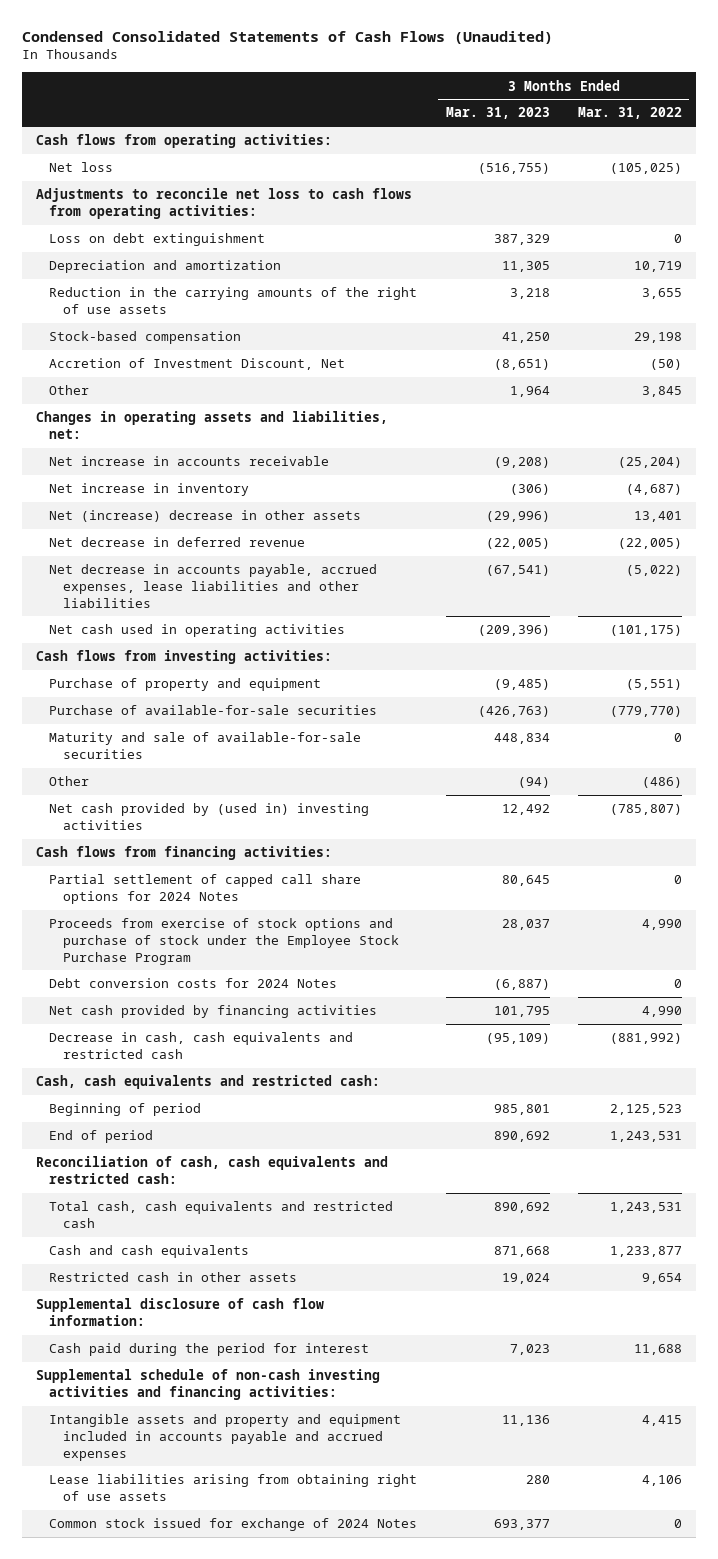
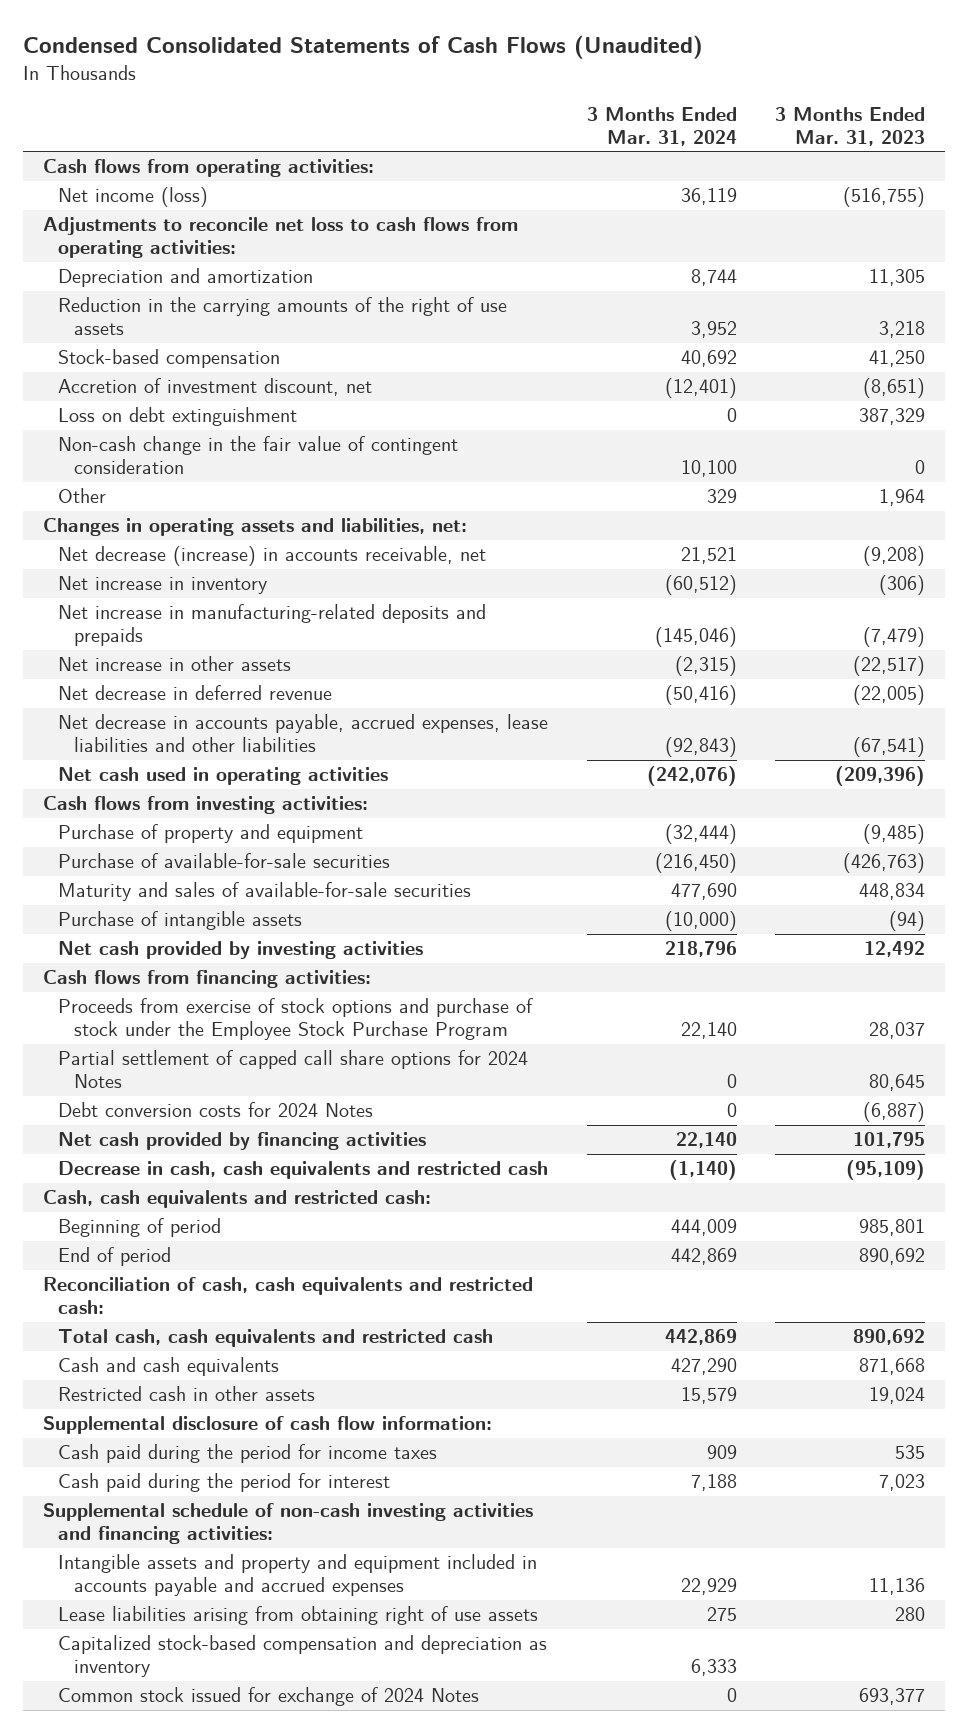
[577,107,682,120] Mar. 31, 2022 -> none
none -> [586,106,737,146] 3 Months Ended Mar. 31, 2024
[49,162,114,173] Net loss -> [58,187,209,208] Net income (loss)
[49,358,346,371] Accretion of Investment Discount, Net -> [58,378,373,397] Accretion of investment discount, net
[49,233,266,247] Loss on debt extinguishment -> [58,407,298,427] Loss on debt extinguishment
none -> [58,436,459,475] Non-cash change in the fair value of contingent consideration
[49,456,330,467] Net increase in accounts receivable -> [58,546,487,567] Net decrease (increase) in accounts receivable, net
none -> [58,604,487,647] Net increase in manufacturing-related deposits and prepaids
[49,510,362,523] Net (increase) decrease in other assets -> [58,656,292,672] Net increase in other assets
[485,511,550,523] (29,996) -> [853,656,926,677] (22,517)
[49,776,90,787] Other -> none
[49,732,362,759] Maturity and sale of available-for-sale securities -> [58,882,472,902] Maturity and sales of available-for-sale securities
none -> [58,911,303,931] Purchase of intangible assets
[49,803,370,830] Net cash provided by (used in) investing activities -> [58,941,424,960] Net cash provided by investing activities
[49,874,362,904] Partial settlement of capped call share options for 2024 Notes -> [58,1050,529,1089] Partial settlement of capped call share options for 2024 Notes
none -> [58,1444,438,1464] Cash paid during the period for income taxes
none -> [58,1635,548,1678] Capitalized stock-based compensation and depreciation as inventory

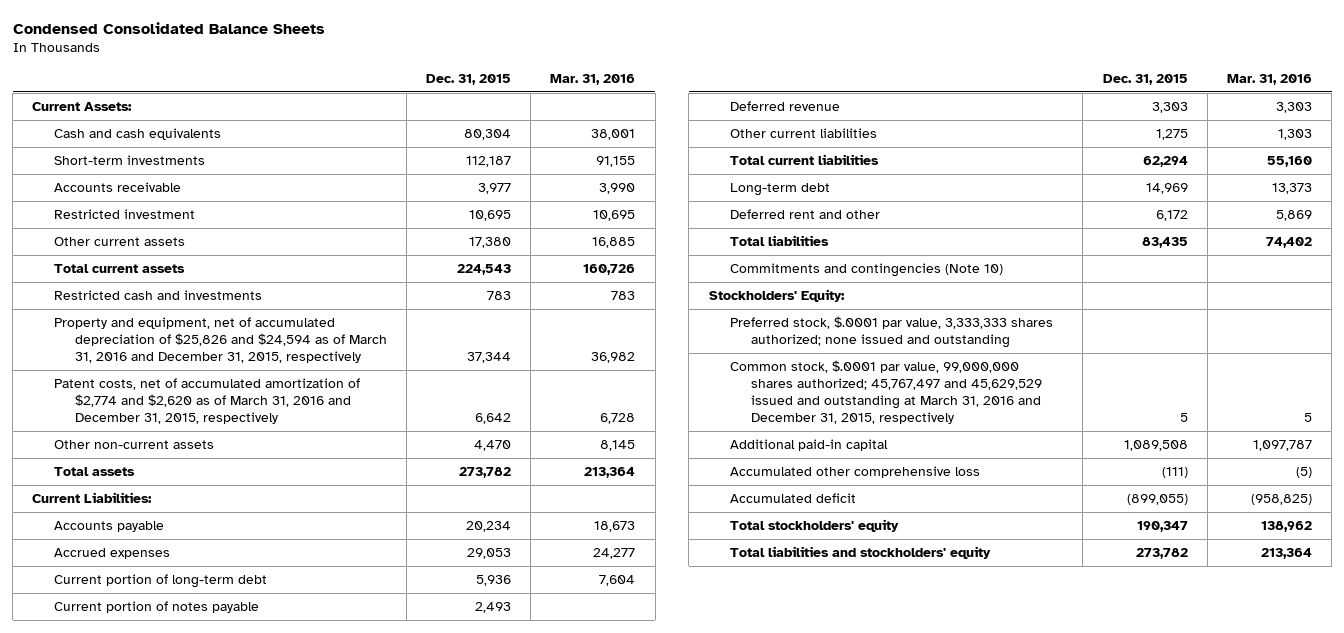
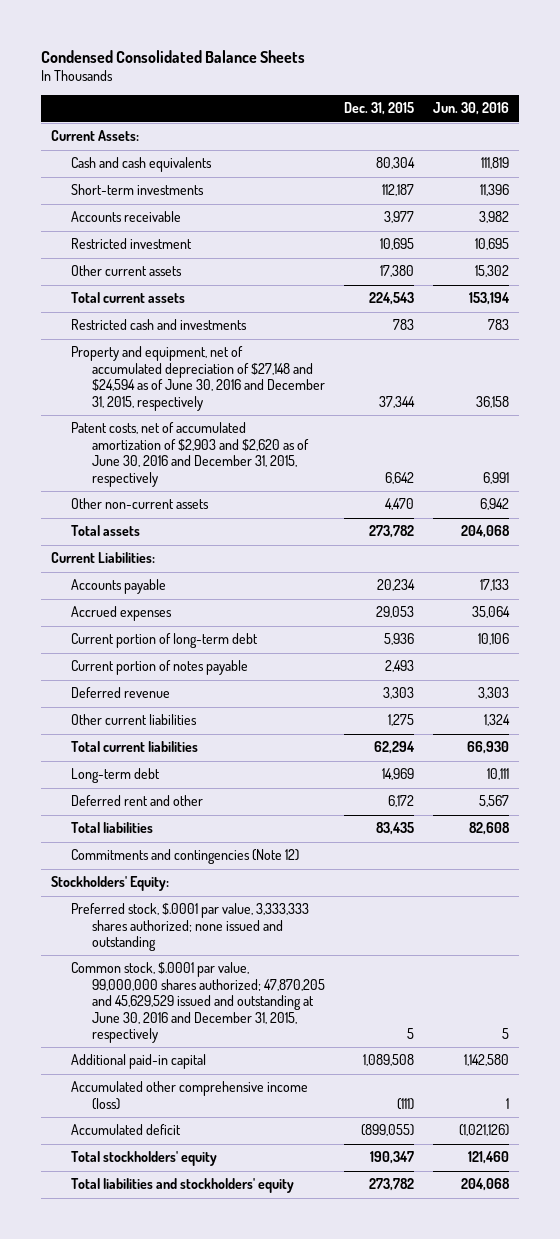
[550,74,636,86] Mar. 31, 2016 -> none
none -> [433,102,510,116] Jun. 30, 2016
[53,316,387,364] Property and equipment, net of accumulated depreciation of $25,826 and $24,594 as of March 31, 2016 and December 31, 2015, respectively -> [71,346,325,411] Property and equipment, net of accumulated depreciation of $27,148 and $24,594 as of June 30, 2016 and December 31, 2015, respectively
[53,377,360,425] Patent costs, net of accumulated amortization of $2,774 and $2,620 as of March 31, 2016 and December 31, 2015, respectively -> [71,422,309,487] Patent costs, net of accumulated amortization of $2,903 and $2,620 as of June 30, 2016 and December 31, 2015, respectively
[729,262,1003,277] Commitments and contingencies (Note 10) -> [71,849,300,865] Commitments and contingencies (Note 12)
[729,359,1043,425] Common stock, $.0001 par value, 99,000,000 shares authorized; 45,767,497 and 45,629,529 issued and outstanding at March 31, 2016 and December 31, 2015, respectively -> [71,962,325,1043] Common stock, $.0001 par value, 99,000,000 shares authorized; 47,870,205 and 45,629,529 issued and outstanding at June 30, 2016 and December 31, 2015, respectively
[729,465,980,478] Accumulated other comprehensive loss -> [71,1081,309,1110] Accumulated other comprehensive income (loss)

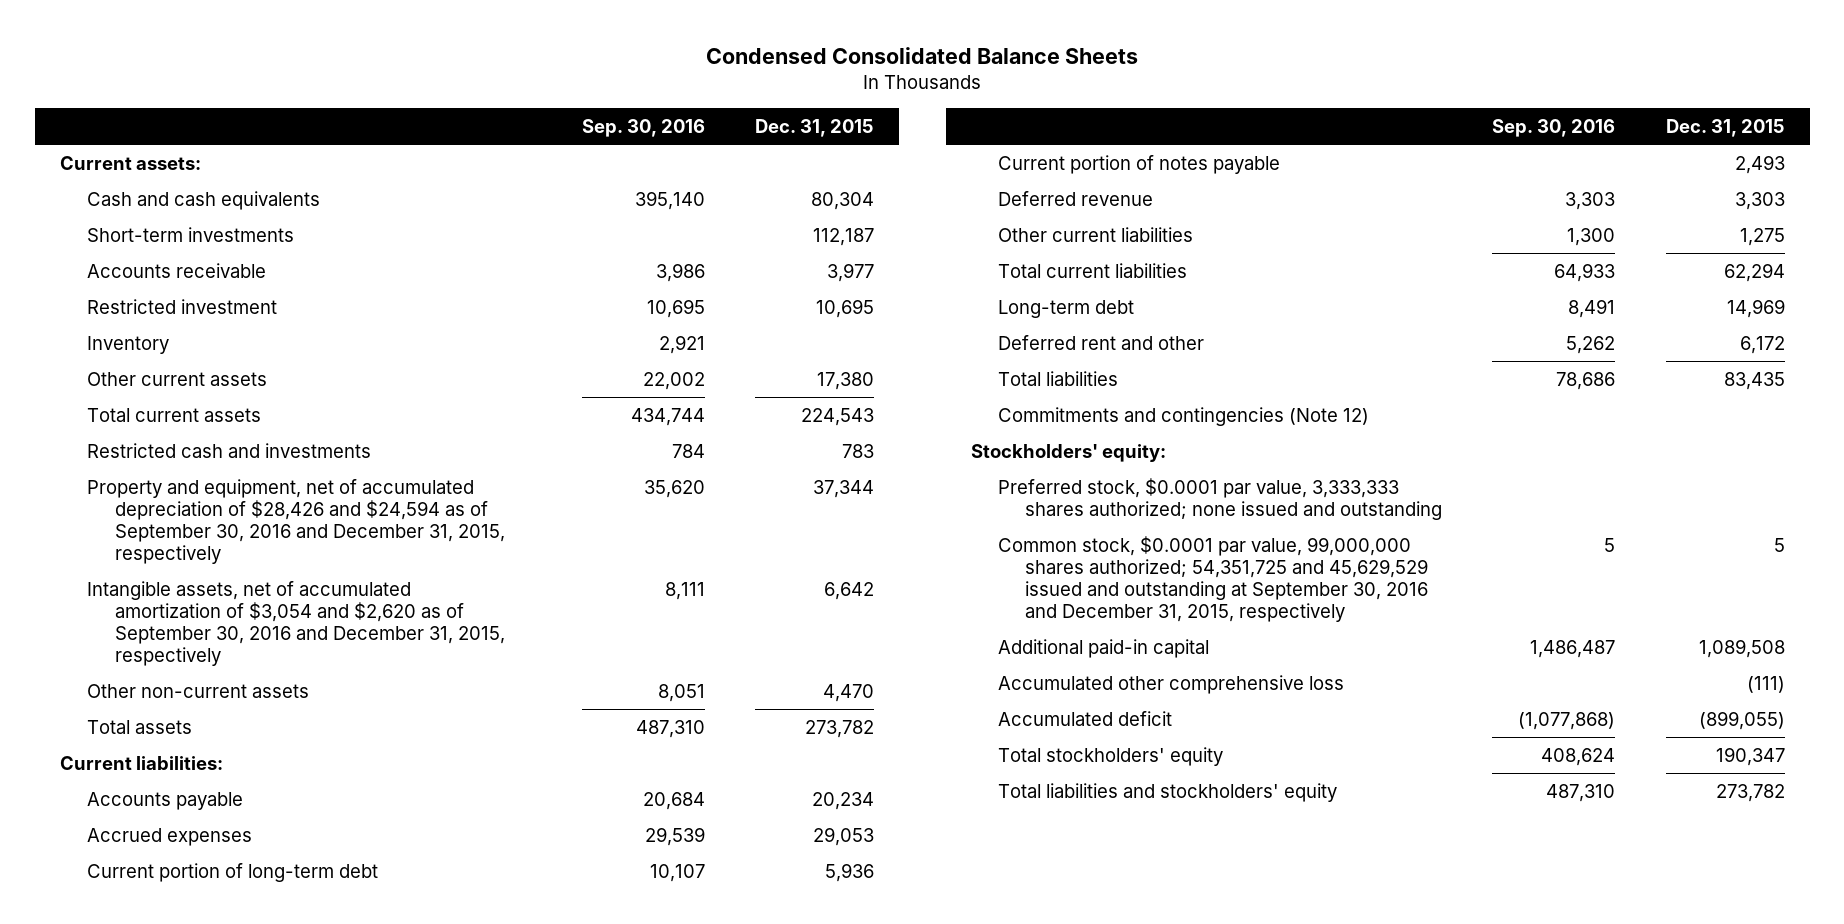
[433,102,510,116] Jun. 30, 2016 -> none
none -> [581,118,705,137] Sep. 30, 2016
[50,130,139,142] Current Assets: -> [59,155,201,170] Current assets:
none -> [87,335,170,354] Inventory
[71,346,325,411] Property and equipment, net of accumulated depreciation of $27,148 and $24,594 as of June 30, 2016 and December 31, 2015, respectively -> [87,478,505,565] Property and equipment, net of accumulated depreciation of $28,426 and $24,594 as of September 30, 2016 and December 31, 2015, respectively
[71,422,309,487] Patent costs, net of accumulated amortization of $2,903 and $2,620 as of June 30, 2016 and December 31, 2015, respectively -> [87,580,505,667] Intangible assets, net of accumulated amortization of $3,054 and $2,620 as of September 30, 2016 and December 31, 2015, respectively
[50,552,155,564] Current Liabilities: -> [59,755,223,770] Current liabilities:
[50,876,169,892] Stockholders' Equity: -> [970,443,1166,462] Stockholders' equity:
[71,903,310,952] Preferred stock, $.0001 par value, 3,333,333 shares authorized; none issued and outstanding -> [998,477,1443,520] Preferred stock, $0.0001 par value, 3,333,333 shares authorized; none issued and outstanding
[71,962,325,1043] Common stock, $.0001 par value, 99,000,000 shares authorized; 47,870,205 and 45,629,529 issued and outstanding at June 30, 2016 and December 31, 2015, respectively -> [998,535,1429,623] Common stock, $0.0001 par value, 99,000,000 shares authorized; 54,351,725 and 45,629,529 issued and outstanding at September 30, 2016 and December 31, 2015, respectively
[71,1081,309,1110] Accumulated other comprehensive income (loss) -> [998,674,1345,694] Accumulated other comprehensive loss

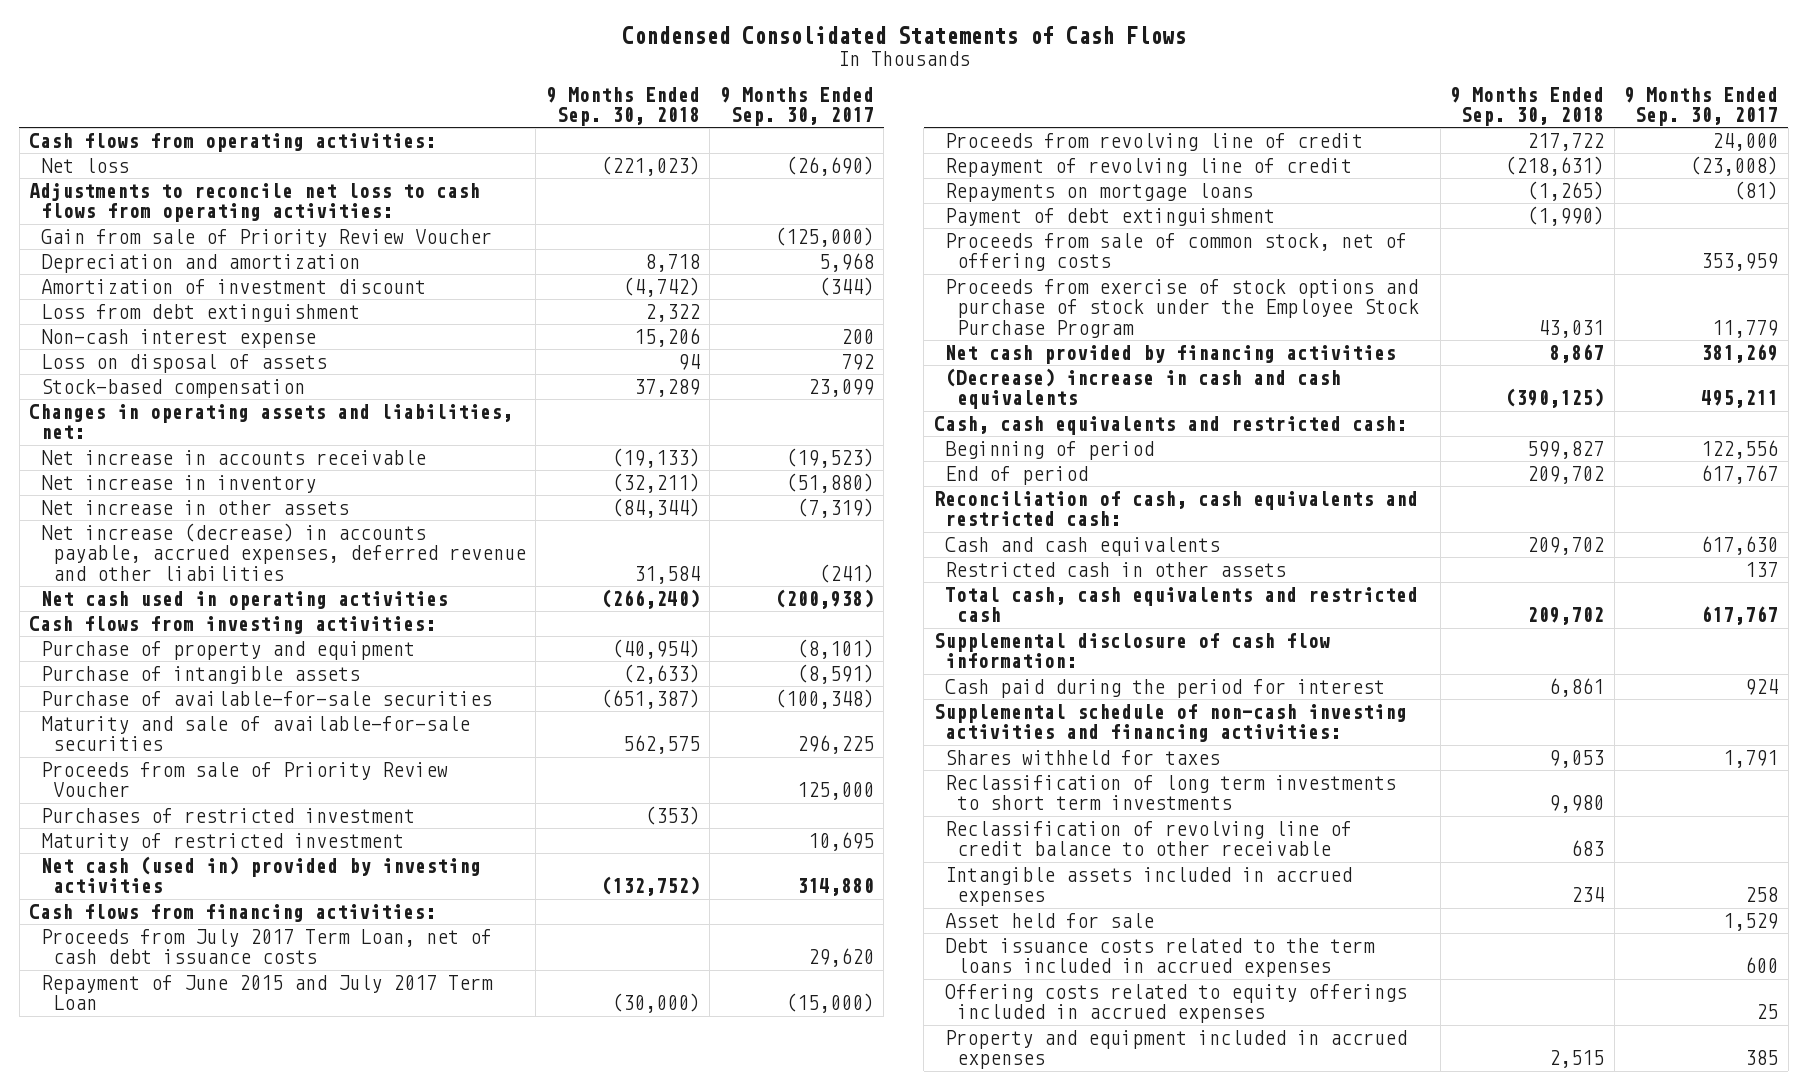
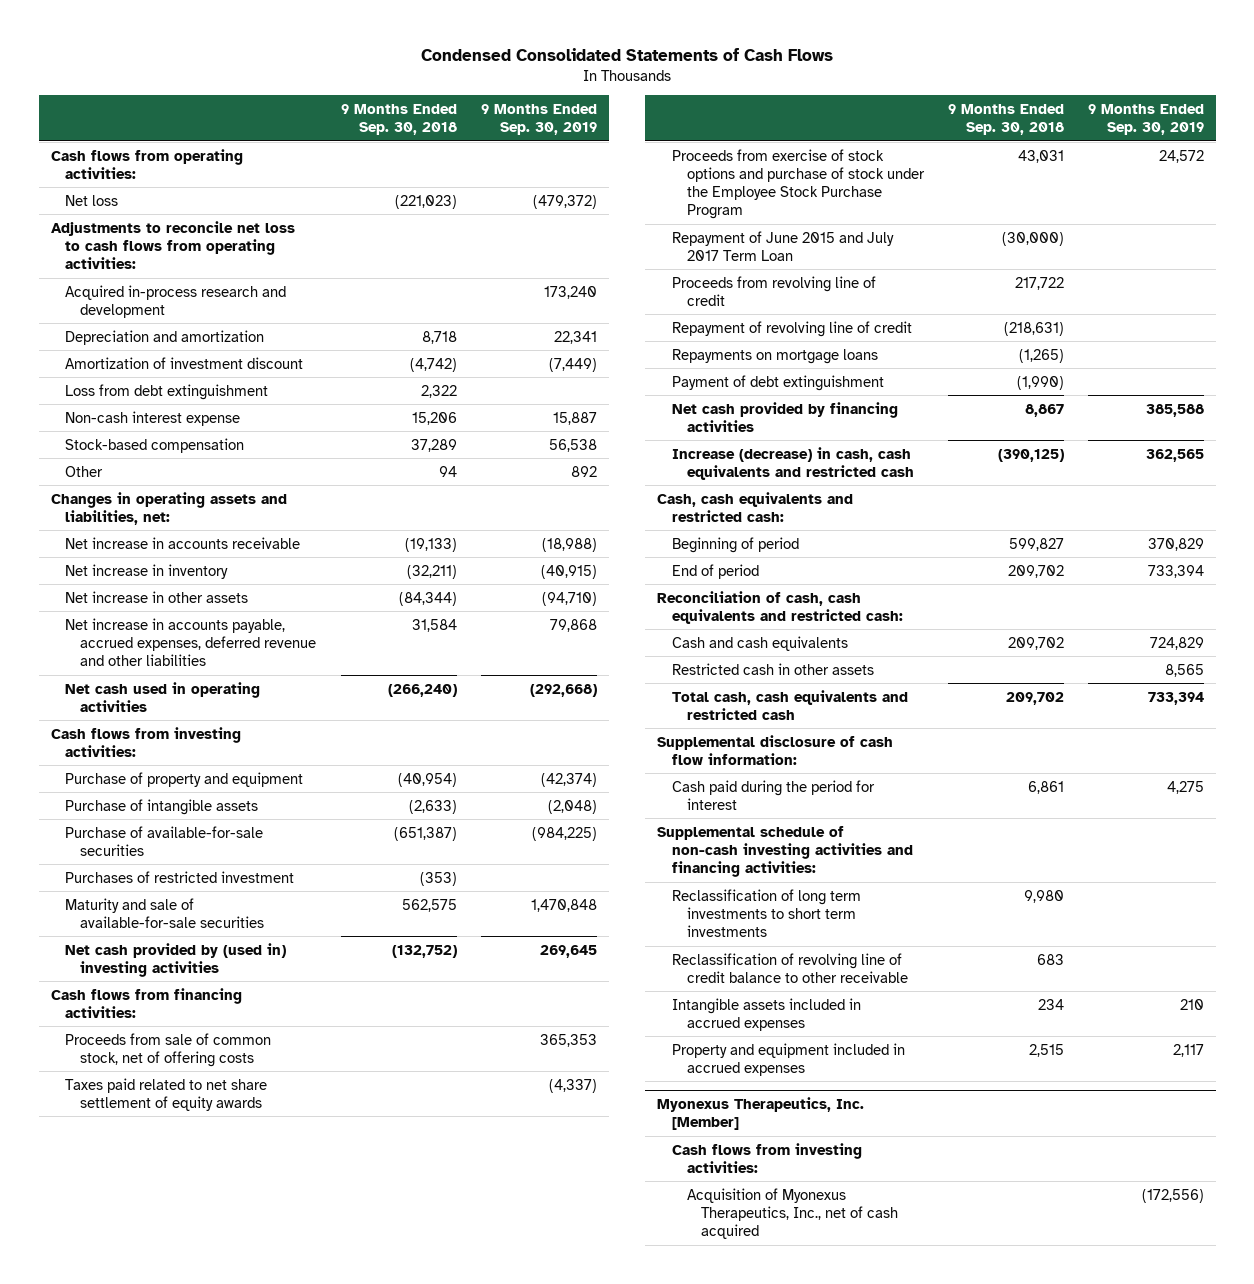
[719,86,874,126] 9 Months Ended Sep. 30, 2017 -> none
none -> [480,103,597,136] 9 Months Ended Sep. 30, 2019
[40,228,492,247] Gain from sale of Priority Review Voucher -> none
none -> [65,284,287,318] Acquired in-process research and development
[40,353,327,373] Loss on disposal of assets -> none
none -> [65,465,104,477] Other
[40,522,526,581] Net increase (decrease) in accounts payable, accrued expenses, deferred revenue and other liabilities -> [65,617,316,666] Net increase in accounts payable, accrued expenses, deferred revenue and other liabilities
[40,761,448,798] Proceeds from sale of Priority Review Voucher -> none
[40,832,404,851] Maturity of restricted investment -> none
[40,715,470,752] Maturity and sale of available-for-sale securities -> [65,897,264,928] Maturity and sale of available-for-sale securities
[40,855,481,894] Net cash (used in) provided by investing activities -> [65,942,287,977] Net cash provided by (used in) investing activities
[40,928,492,965] Proceeds from July 2017 Term Loan, net of cash debt issuance costs -> none
[945,232,1408,272] Proceeds from sale of common stock, net of offering costs -> [65,1032,272,1067] Proceeds from sale of common stock, net of offering costs
none -> [65,1077,268,1111] Taxes paid related to net share settlement of equity awards
[945,278,1419,338] Proceeds from exercise of stock options and purchase of stock under the Employee Stock Purchase Program -> [671,148,925,219] Proceeds from exercise of stock options and purchase of stock under the Employee Stock Purchase Program
[945,367,1342,410] (Decrease) increase in cash and cash equivalents -> [671,446,914,480] Increase (decrease) in cash, cash equivalents and restricted cash
[945,749,1221,765] Shares withheld for taxes -> none
[945,912,1155,928] Asset held for sale -> none
[945,937,1376,978] Debt issuance costs related to the term loans included in accrued expenses -> none
[945,983,1408,1024] Offering costs related to equity offerings included in accrued expenses -> none
none -> [657,1096,865,1130] Myonexus Therapeutics, Inc. [Member]
none -> [671,1142,862,1173] Cash flows from investing activities:
none -> [686,1187,899,1239] Acquisition of Myonexus Therapeutics, Inc., net of cash acquired

